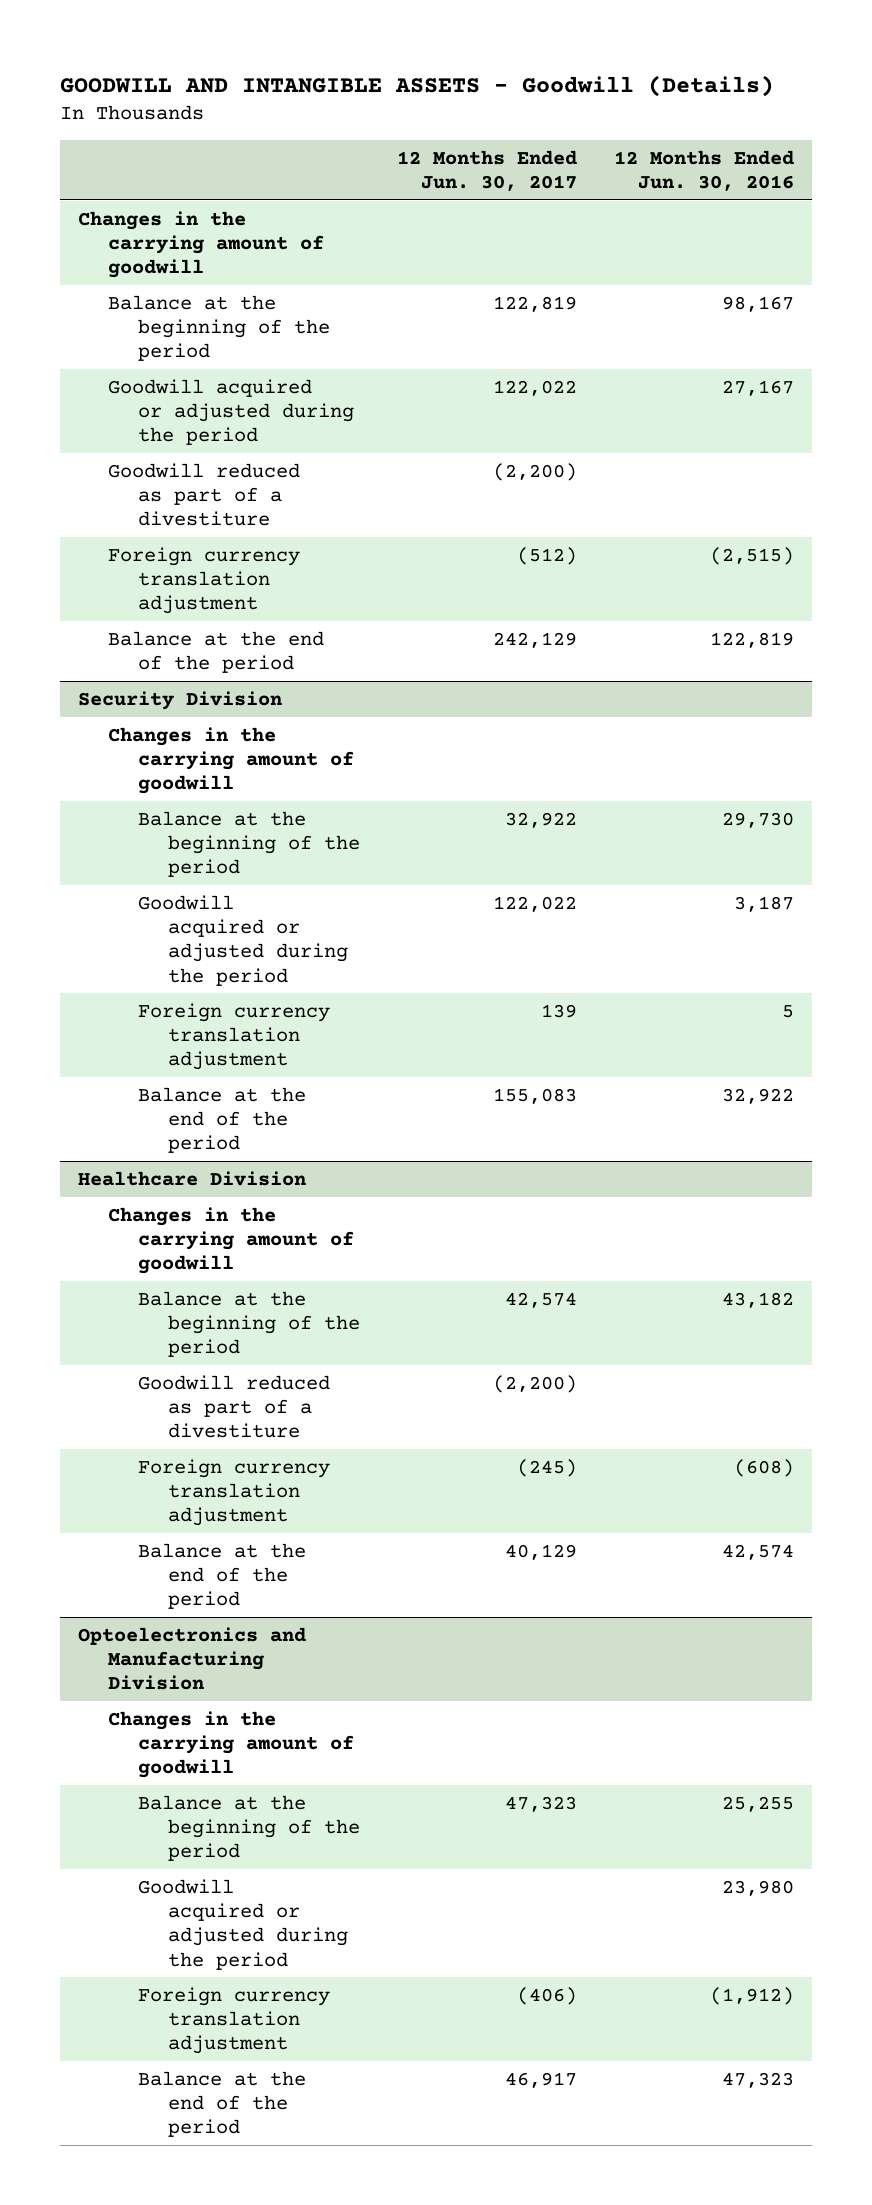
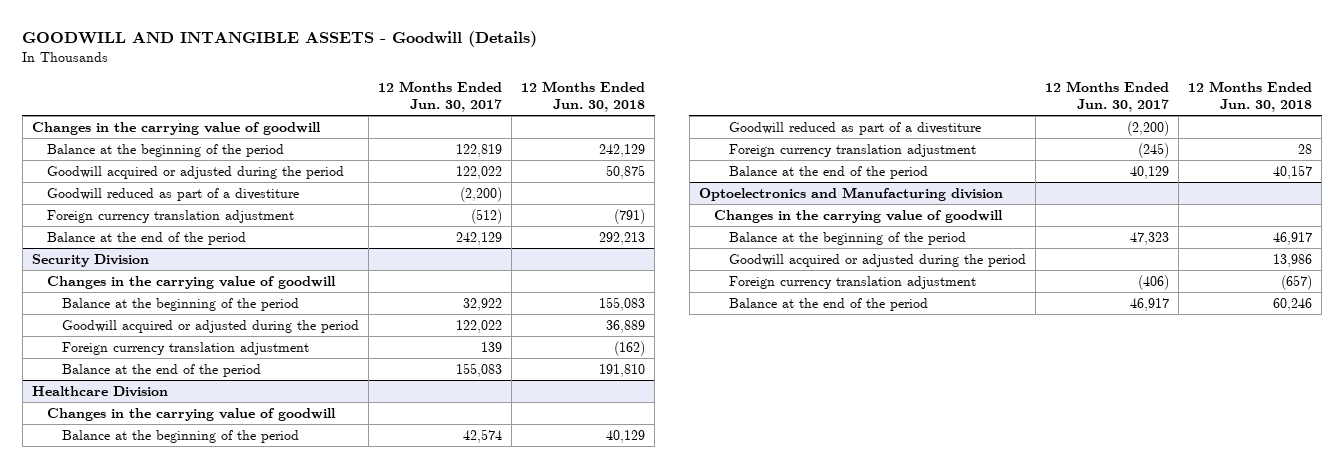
[613,149,794,192] 12 Months Ended Jun. 30, 2016 -> none
none -> [521,80,646,112] 12 Months Ended Jun. 30, 2018
[78,210,325,279] Changes in the carrying amount of goodwill -> [31,121,321,135] Changes in the carrying value of goodwill
[108,726,354,795] Changes in the carrying amount of goodwill -> [46,275,336,289] Changes in the carrying value of goodwill
[108,1206,354,1275] Changes in the carrying amount of goodwill -> [46,407,336,421] Changes in the carrying value of goodwill
[78,1626,307,1691] Optoelectronics and Manufacturing Division -> [698,186,1003,201] Optoelectronics and Manufacturing division
[108,1710,354,1779] Changes in the carrying amount of goodwill -> [714,209,1004,223] Changes in the carrying value of goodwill

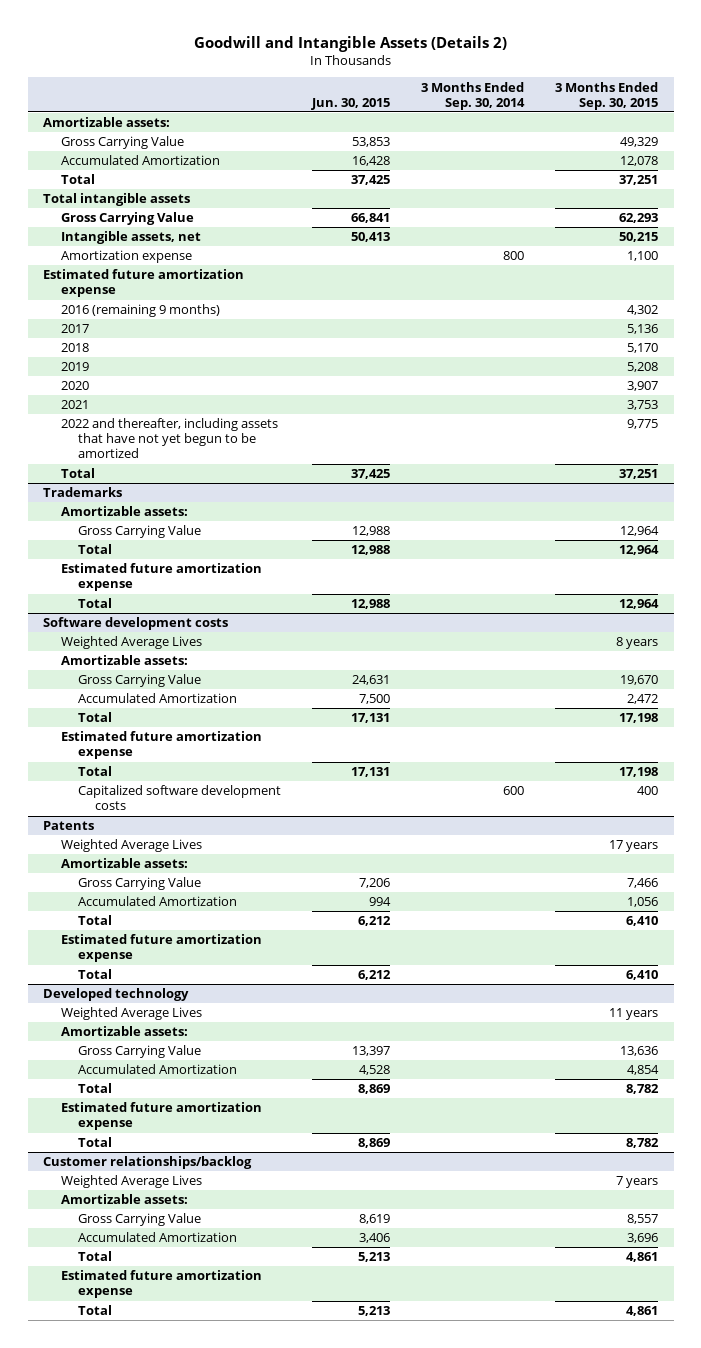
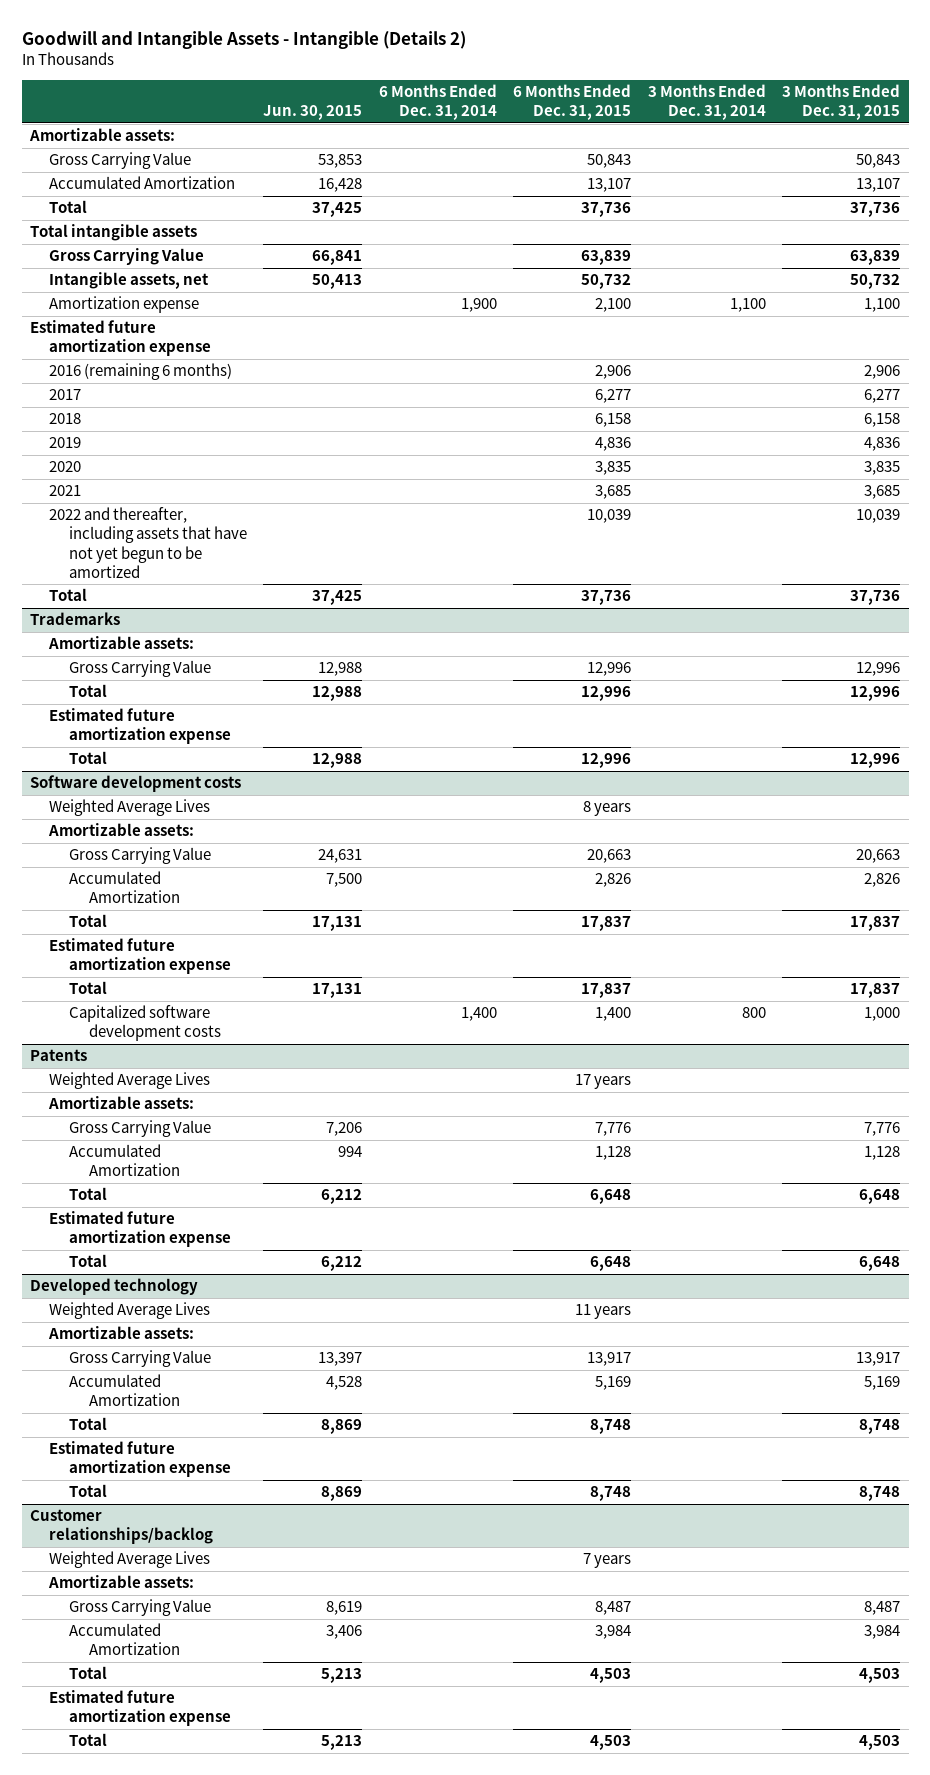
[193,35,507,52] Goodwill and Intangible Assets (Details 2) -> [21,30,466,49] Goodwill and Intangible Assets - Intangible (Details 2)
[420,81,525,110] 3 Months Ended Sep. 30, 2014 -> none
[555,81,659,110] 3 Months Ended Sep. 30, 2015 -> none
none -> [378,84,497,121] 6 Months Ended Dec. 31, 2014
none -> [513,84,632,121] 6 Months Ended Dec. 31, 2015
none -> [647,84,766,121] 3 Months Ended Dec. 31, 2014
none -> [782,84,901,121] 3 Months Ended Dec. 31, 2015
[60,304,220,318] 2016 (remaining 9 months) -> [49,363,233,381] 2016 (remaining 6 months)

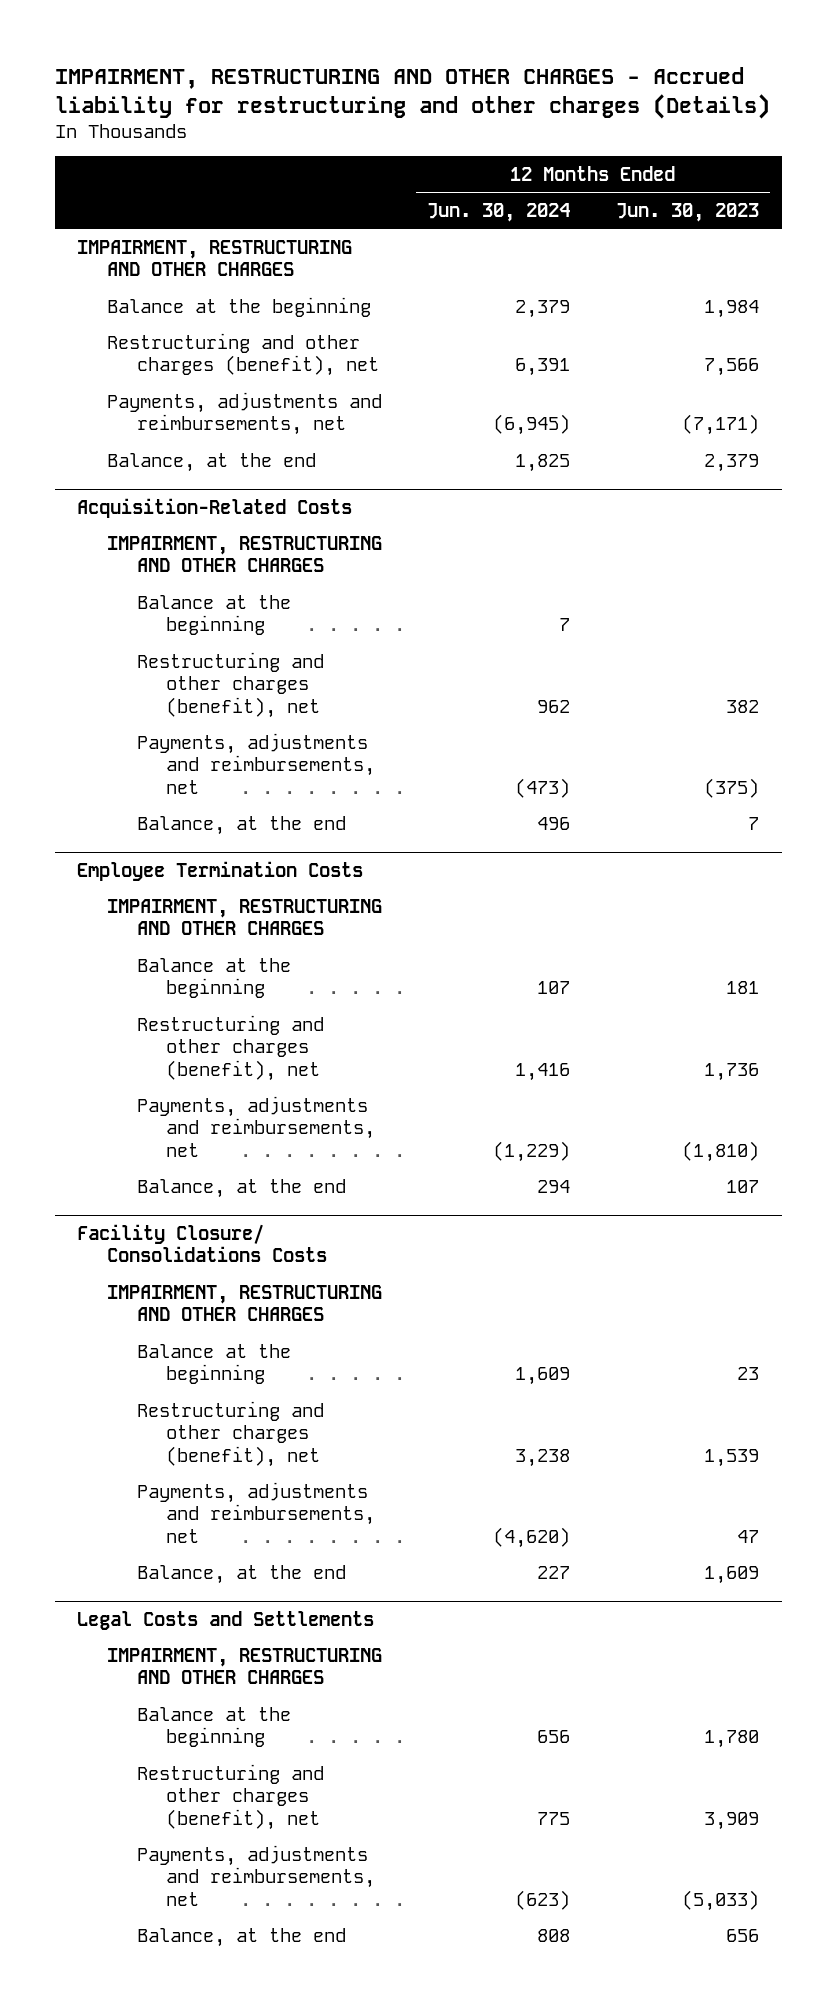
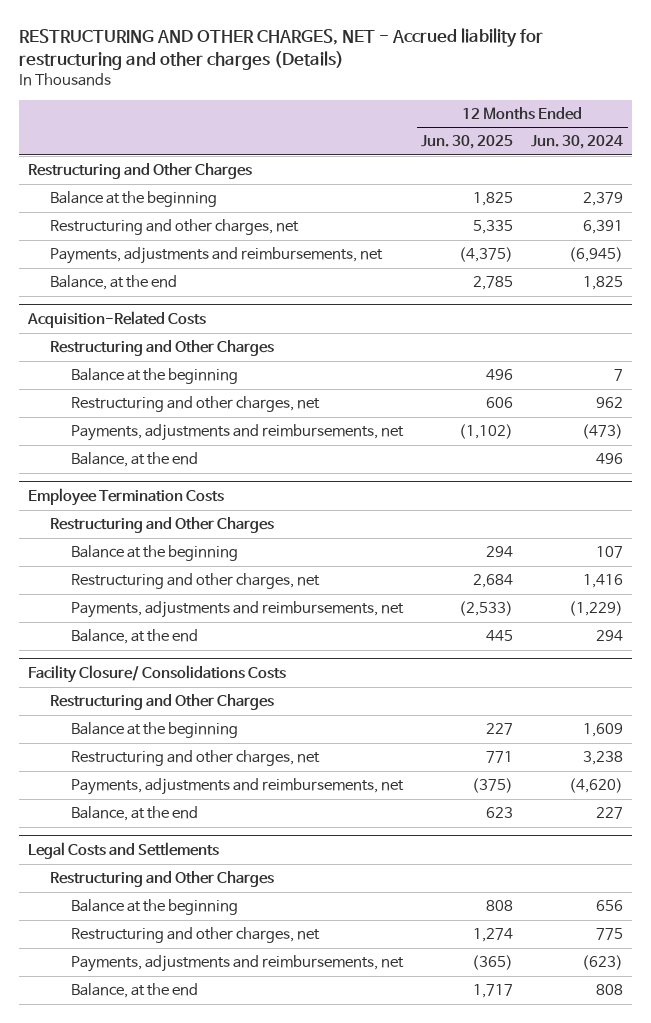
[54,66,770,119] IMPAIRMENT, RESTRUCTURING AND OTHER CHARGES - Accrued liability for restructuring and other charges (Details) -> [19,27,544,70] RESTRUCTURING AND OTHER CHARGES, NET - Accrued liability for restructuring and other charges (Details)
[615,202,759,222] Jun. 30, 2023 -> none
none -> [421,135,514,150] Jun. 30, 2025
[77,239,353,277] IMPAIRMENT, RESTRUCTURING AND OTHER CHARGES -> [27,163,252,180] Restructuring and Other Charges
[107,332,379,377] Restructuring and other charges (benefit), net -> [49,219,299,236] Restructuring and other charges, net
[107,535,383,573] IMPAIRMENT, RESTRUCTURING AND OTHER CHARGES -> [49,340,274,357] Restructuring and Other Charges
[136,651,324,718] Restructuring and other charges (benefit), net -> [71,396,321,413] Restructuring and other charges, net
[107,898,383,936] IMPAIRMENT, RESTRUCTURING AND OTHER CHARGES -> [49,517,274,534] Restructuring and Other Charges
[136,1014,324,1081] Restructuring and other charges (benefit), net -> [71,573,321,590] Restructuring and other charges, net
[107,1284,383,1322] IMPAIRMENT, RESTRUCTURING AND OTHER CHARGES -> [49,694,274,711] Restructuring and Other Charges
[136,1400,324,1467] Restructuring and other charges (benefit), net -> [71,750,321,767] Restructuring and other charges, net
[107,1647,383,1685] IMPAIRMENT, RESTRUCTURING AND OTHER CHARGES -> [49,871,274,888] Restructuring and Other Charges
[136,1763,324,1830] Restructuring and other charges (benefit), net -> [71,927,321,944] Restructuring and other charges, net

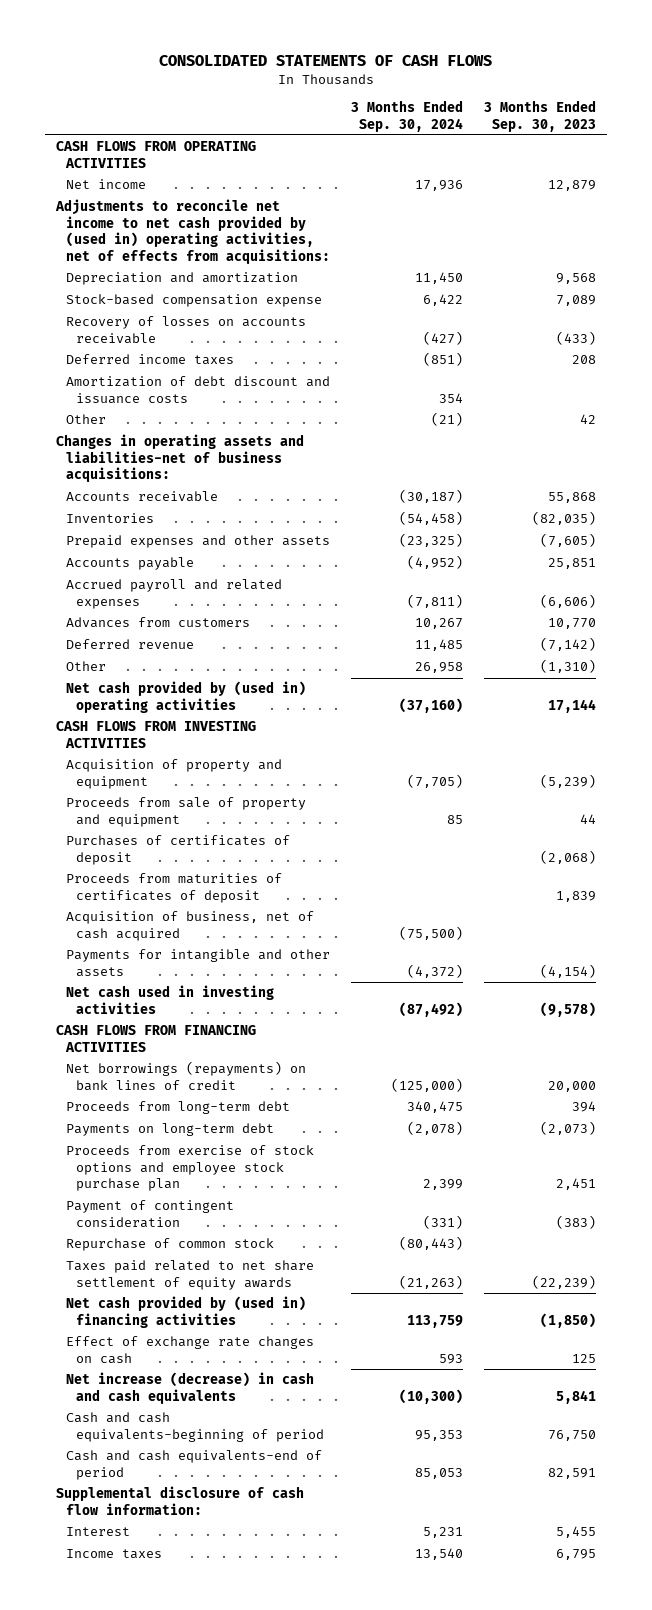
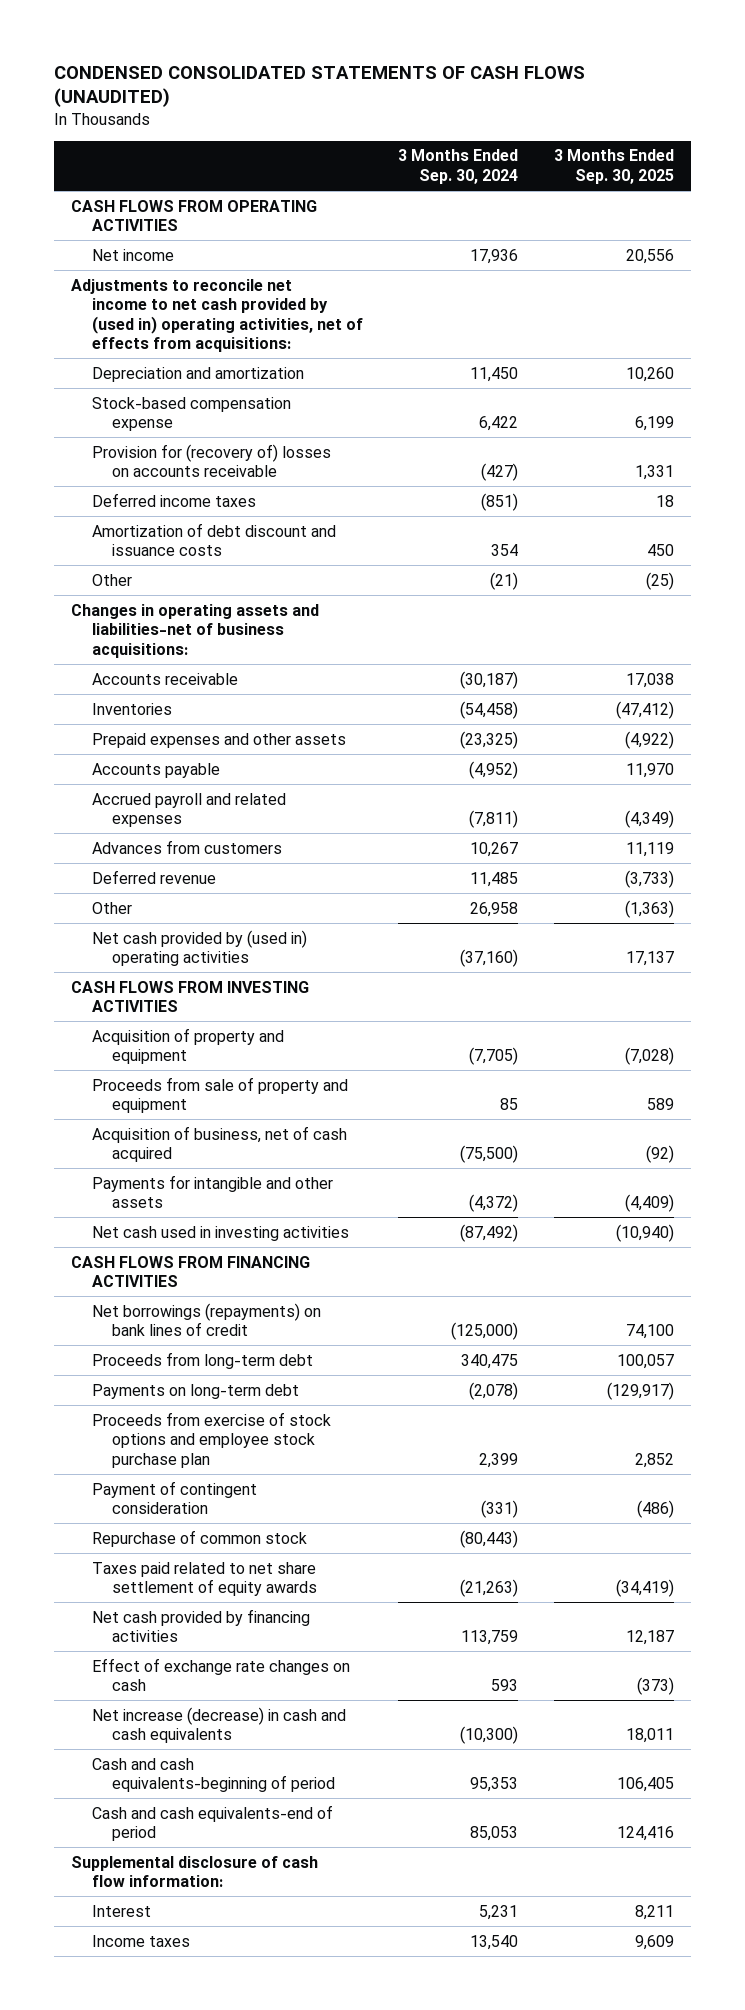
[159,54,493,66] CONSOLIDATED STATEMENTS OF CASH FLOWS -> [53,65,585,108] CONDENSED CONSOLIDATED STATEMENTS OF CASH FLOWS (UNAUDITED)
[484,100,597,132] 3 Months Ended Sep. 30, 2023 -> none
none -> [553,149,674,185] 3 Months Ended Sep. 30, 2025
[65,316,306,344] Recovery of losses on accounts receivable -> [91,443,331,478] Provision for (recovery of) losses on accounts receivable
[65,835,290,865] Purchases of certificates of deposit -> none
[65,873,282,903] Proceeds from maturities of certificates of deposit -> none
[65,1296,306,1328] Net cash provided by (used in) financing activities -> [91,1608,310,1643] Net cash provided by financing activities

